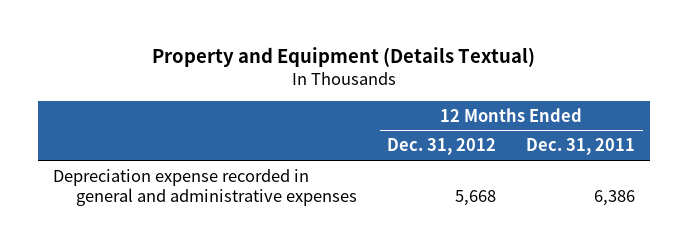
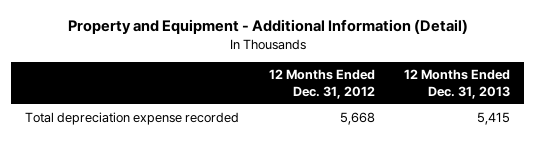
[151,47,535,68] Property and Equipment (Details Textual) -> [67,19,468,35] Property and Equipment - Additional Information (Detail)
[526,138,636,156] Dec. 31, 2011 -> none
none -> [403,69,510,99] 12 Months Ended Dec. 31, 2013
[52,168,358,206] Depreciation expense recorded in general and administrative expenses -> [25,112,240,126] Total depreciation expense recorded

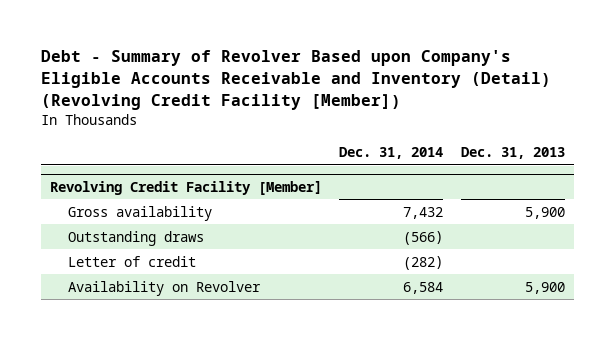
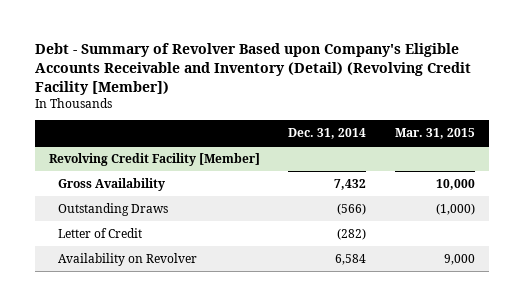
[461,146,566,159] Dec. 31, 2013 -> none
none -> [394,128,475,140] Mar. 31, 2015
[68,205,213,221] Gross availability -> [57,177,165,191] Gross Availability
[68,230,205,246] Outstanding draws -> [57,202,168,216] Outstanding Draws
[68,255,197,267] Letter of credit -> [57,227,142,238] Letter of Credit

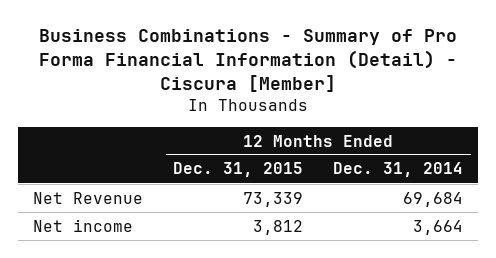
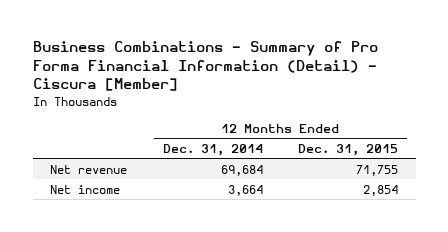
[33,191,144,204] Net Revenue -> [50,164,128,174] Net revenue
[243,191,304,207] 73,339 -> [356,164,399,176] 71,755
[253,219,304,235] 3,812 -> [363,184,399,196] 2,854

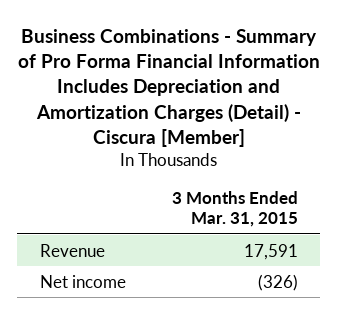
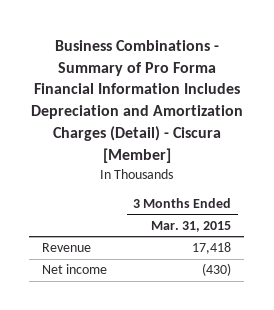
[243,243,298,260] 17,591 -> [192,242,232,255] 17,418
[257,273,298,291] (326) -> [202,263,232,277] (430)

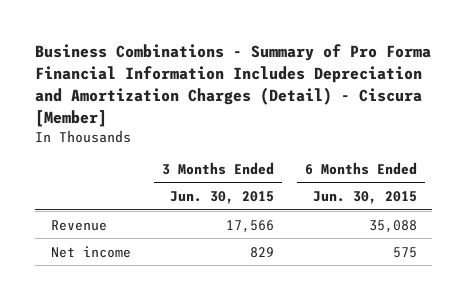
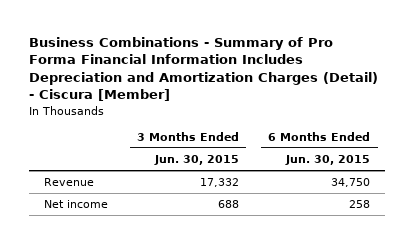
[225,219,274,233] 17,566 -> [200,178,240,188] 17,332
[368,219,417,233] 35,088 -> [331,178,371,188] 34,750
[249,246,274,258] 829 -> [218,200,240,209] 688
[392,246,417,258] 575 -> [349,200,371,209] 258

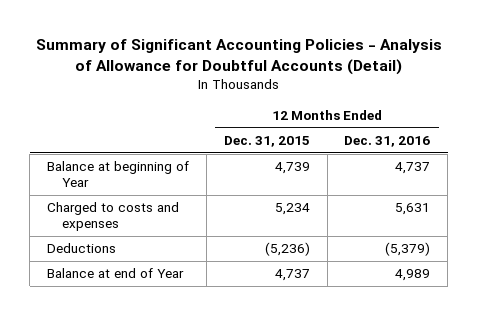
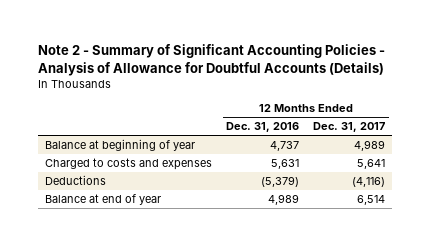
[35,39,442,76] Summary of Significant Accounting Policies - Analysis of Allowance for Doubtful Accounts (Detail) -> [38,44,386,76] Note 2 - Summary of Significant Accounting Policies - Analysis of Allowance for Doubtful Accounts (Details)
[223,135,310,147] Dec. 31, 2015 -> none
none -> [313,122,386,133] Dec. 31, 2017
[47,161,190,188] Balance at beginning of Year -> [45,139,196,152] Balance at beginning of year
[47,268,185,279] Balance at end of Year -> [45,194,162,206] Balance at end of year

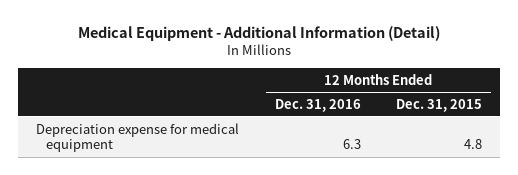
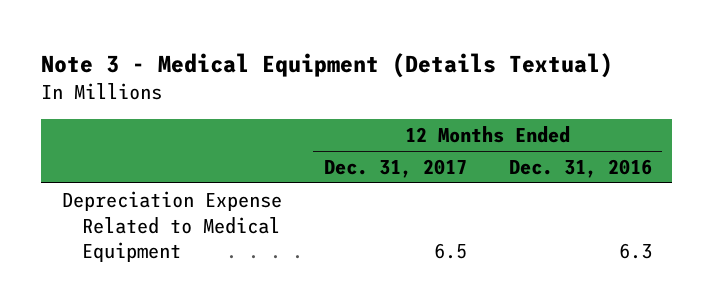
[78,26,441,42] Medical Equipment - Additional Information (Detail) -> [41,53,614,79] Note 3 - Medical Equipment (Details Textual)
[396,98,483,112] Dec. 31, 2015 -> none
none -> [323,158,467,178] Dec. 31, 2017
[35,122,239,153] Depreciation expense for medical equipment -> [62,190,283,263] Depreciation Expense Related to Medical Equipment

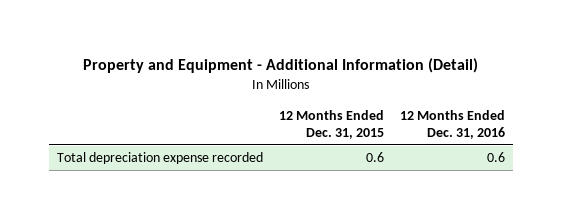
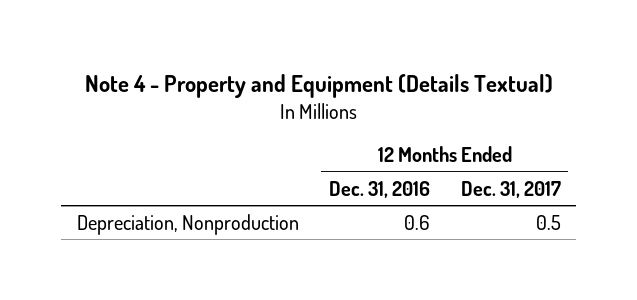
[82,58,478,74] Property and Equipment - Additional Information (Detail) -> [84,74,553,99] Note 4 - Property and Equipment (Details Textual)
[278,109,384,140] 12 Months Ended Dec. 31, 2015 -> none
none -> [460,180,561,198] Dec. 31, 2017
[56,152,263,165] Total depreciation expense recorded -> [76,213,299,235] Depreciation, Nonproduction

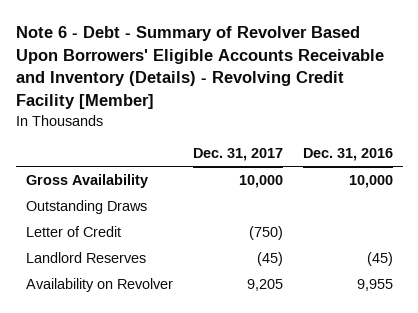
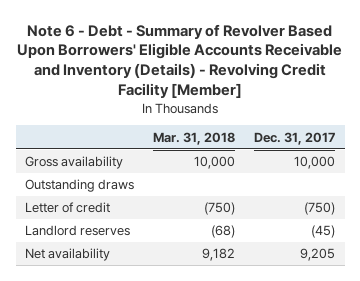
[302,148,393,162] Dec. 31, 2016 -> none
none -> [153,131,236,145] Mar. 31, 2018
[25,174,148,189] Gross Availability -> [25,156,124,170] Gross availability
[25,200,147,215] Outstanding Draws -> [25,179,135,193] Outstanding draws
[25,226,121,238] Letter of Credit -> [25,202,111,214] Letter of credit
[25,252,146,264] Landlord Reserves -> [25,225,131,237] Landlord reserves
[25,278,173,293] Availability on Revolver -> [25,248,111,262] Net availability

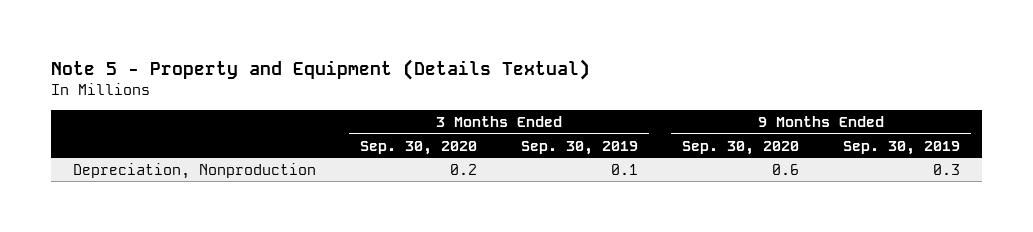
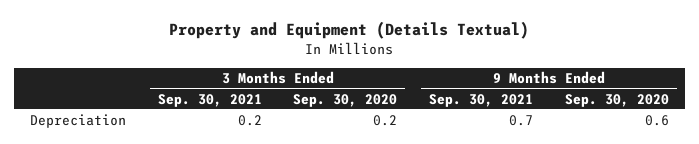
[51,58,591,80] Note 5 - Property and Equipment (Details Textual) -> [169,21,530,40] Property and Equipment (Details Textual)
[520,140,638,155] Sep. 30, 2019 -> none
[842,140,960,155] Sep. 30, 2019 -> none
none -> [157,93,262,107] Sep. 30, 2021
none -> [429,93,534,107] Sep. 30, 2021
[73,162,317,179] Depreciation, Nonproduction -> [29,113,126,128] Depreciation

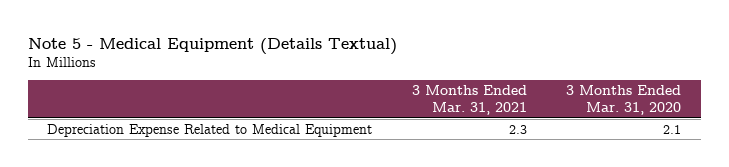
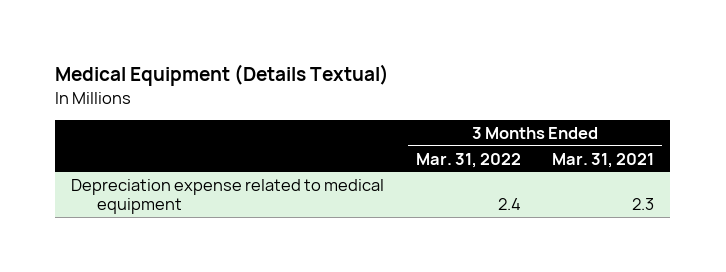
[27,37,397,55] Note 5 - Medical Equipment (Details Textual) -> [55,64,390,87] Medical Equipment (Details Textual)
[566,85,682,116] 3 Months Ended Mar. 31, 2020 -> none
none -> [415,152,521,168] Mar. 31, 2022
[47,123,373,137] Depreciation Expense Related to Medical Equipment -> [71,178,385,215] Depreciation expense related to medical equipment

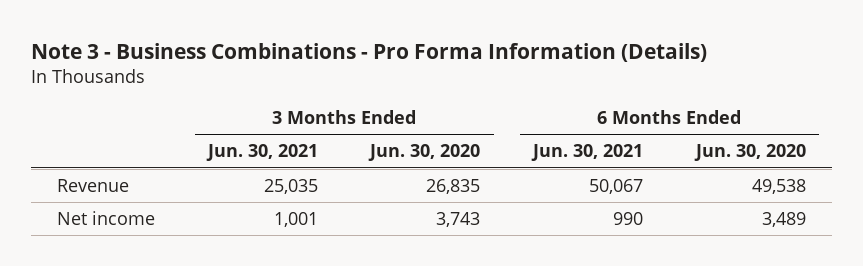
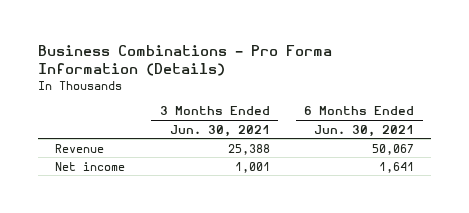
[30,42,707,62] Note 3 - Business Combinations - Pro Forma Information (Details) -> [38,45,333,77] Business Combinations - Pro Forma Information (Details)
[368,144,481,162] Jun. 30, 2020 -> none
[693,144,806,162] Jun. 30, 2020 -> none
[263,178,318,194] 25,035 -> [227,143,270,155] 25,388
[613,211,644,225] 990 -> [379,161,415,173] 1,641

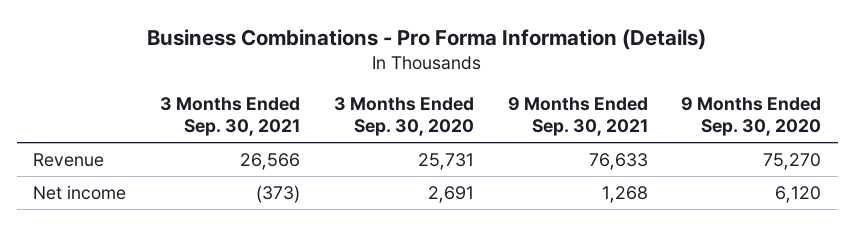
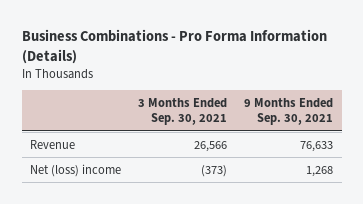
[333,97,474,137] 3 Months Ended Sep. 30, 2020 -> none
[681,97,822,137] 9 Months Ended Sep. 30, 2020 -> none
[33,185,127,201] Net income -> [30,163,122,177] Net (loss) income

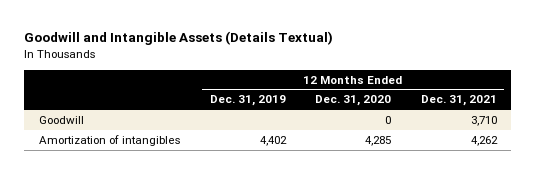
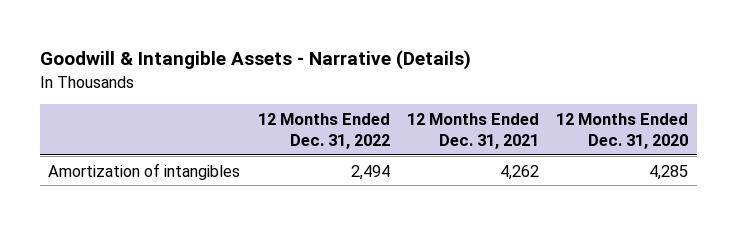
[24,31,334,46] Goodwill and Intangible Assets (Details Textual) -> [39,50,471,71] Goodwill & Intangible Assets - Narrative (Details)
[209,95,286,107] Dec. 31, 2019 -> none
none -> [257,112,390,150] 12 Months Ended Dec. 31, 2022
[39,115,85,124] Goodwill -> none

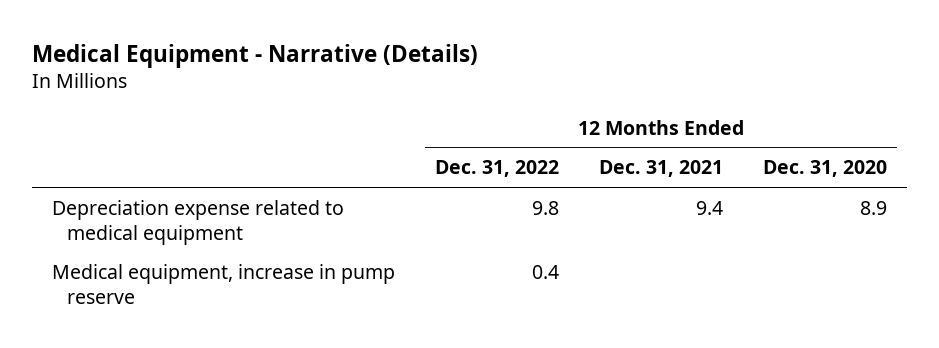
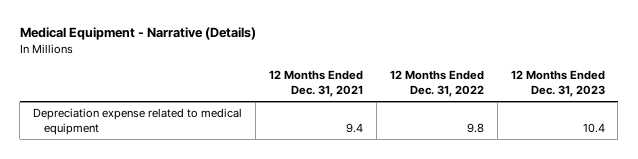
[763,160,888,178] Dec. 31, 2020 -> none
none -> [510,70,605,98] 12 Months Ended Dec. 31, 2023
[52,263,396,304] Medical equipment, increase in pump reserve -> none

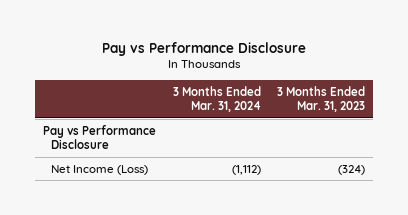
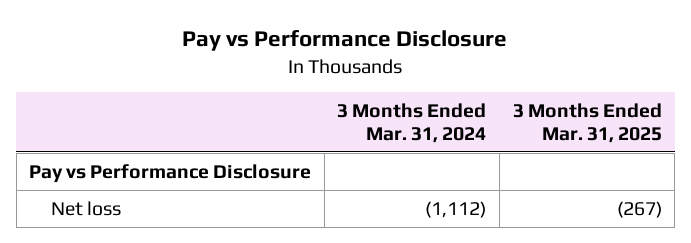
[277,85,366,113] 3 Months Ended Mar. 31, 2023 -> none
none -> [512,102,662,143] 3 Months Ended Mar. 31, 2025
[51,164,149,175] Net Income (Loss) -> [51,200,122,216] Net loss

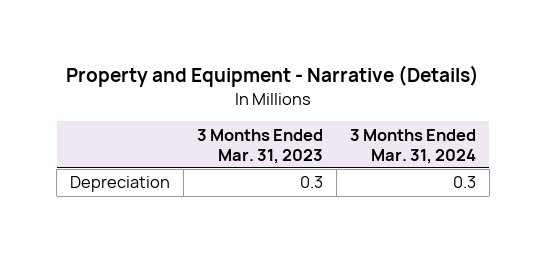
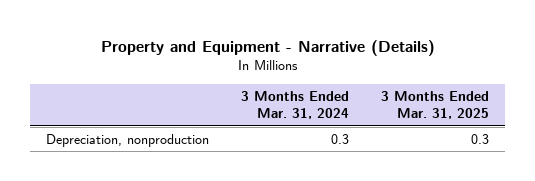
[197,128,324,164] 3 Months Ended Mar. 31, 2023 -> none
none -> [380,90,489,120] 3 Months Ended Mar. 31, 2025
[70,176,171,193] Depreciation -> [46,133,210,147] Depreciation, nonproduction

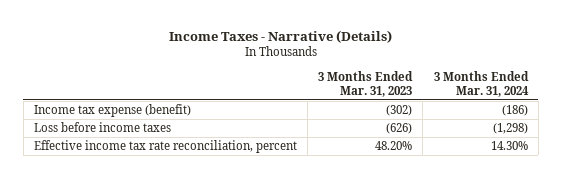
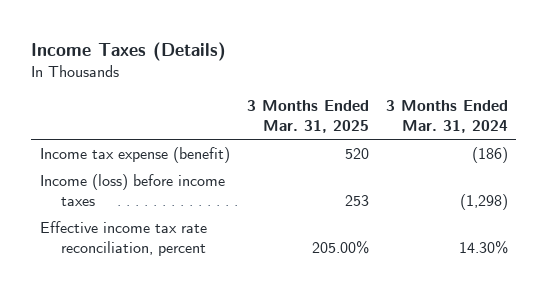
[168,29,392,43] Income Taxes - Narrative (Details) -> [31,41,227,61] Income Taxes (Details)
[318,70,414,97] 3 Months Ended Mar. 31, 2023 -> none
none -> [246,100,369,133] 3 Months Ended Mar. 31, 2025
[33,122,171,133] Loss before income taxes -> [39,174,225,206] Income (loss) before income taxes

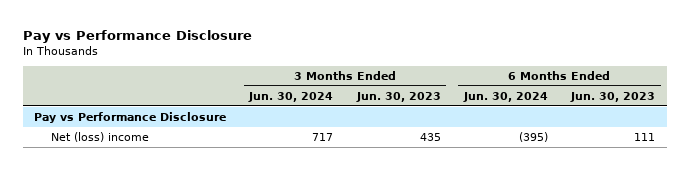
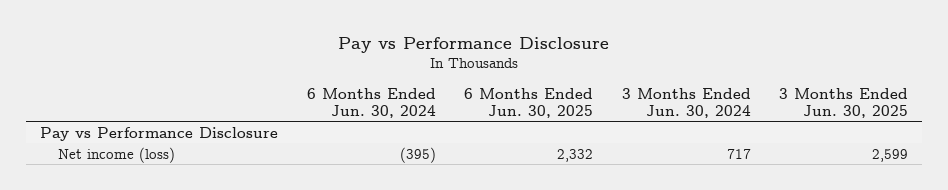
[355,91,441,102] Jun. 30, 2023 -> none
[569,91,655,102] Jun. 30, 2023 -> none
none -> [464,87,594,118] 6 Months Ended Jun. 30, 2025
none -> [779,87,909,118] 3 Months Ended Jun. 30, 2025
[51,132,150,143] Net (loss) income -> [57,146,175,163] Net income (loss)

